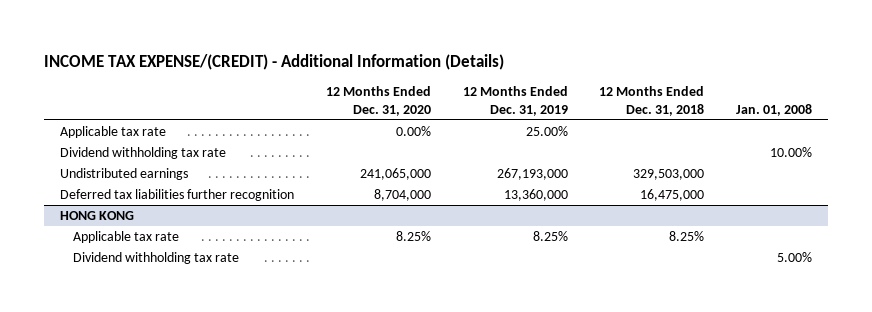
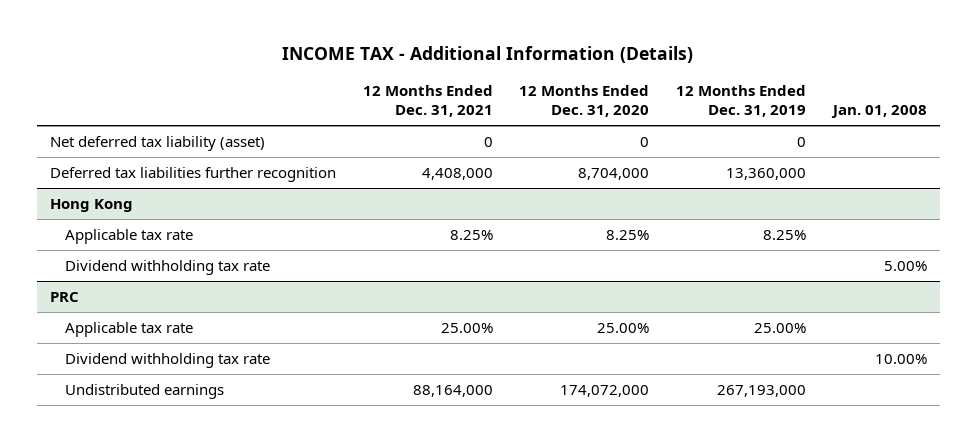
[44,53,505,70] INCOME TAX EXPENSE/(CREDIT) - Additional Information (Details) -> [282,46,694,64] INCOME TAX - Additional Information (Details)
[599,86,705,116] 12 Months Ended Dec. 31, 2018 -> none
none -> [362,85,493,118] 12 Months Ended Dec. 31, 2021
[60,126,167,139] Applicable tax rate -> none
[60,147,227,160] Dividend withholding tax rate -> none
[60,168,189,181] Undistributed earnings -> none
none -> [49,135,265,151] Net deferred tax liability (asset)
[60,211,135,221] HONG KONG -> [49,198,133,212] Hong Kong
none -> [49,291,79,302] PRC
none -> [65,321,194,337] Applicable tax rate
none -> [65,352,271,368] Dividend withholding tax rate
none -> [65,383,225,399] Undistributed earnings

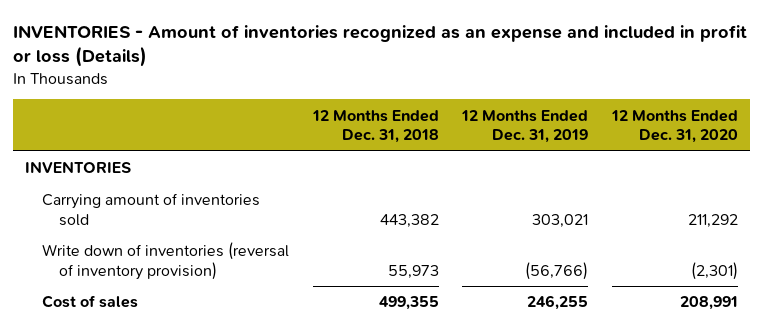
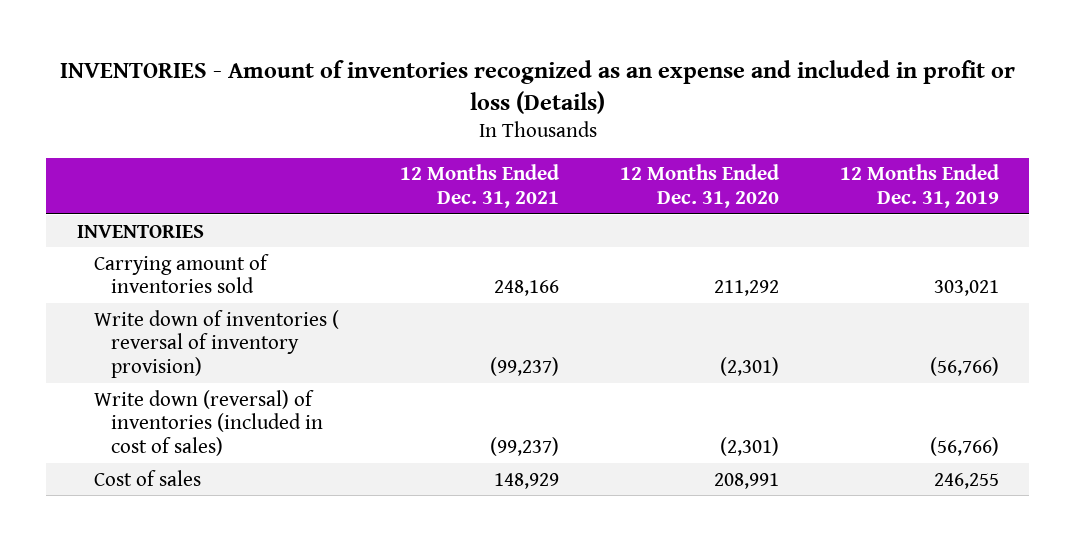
[311,109,439,144] 12 Months Ended Dec. 31, 2018 -> none
none -> [399,164,559,208] 12 Months Ended Dec. 31, 2021
none -> [93,309,339,378] Write down of inventories ( reversal of inventory provision)
[41,242,289,280] Write down of inventories (reversal of inventory provision) -> [93,389,324,456] Write down (reversal) of inventories (included in cost of sales)

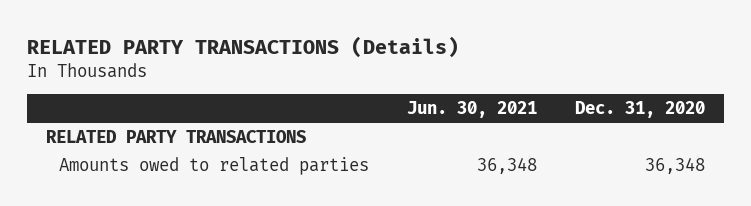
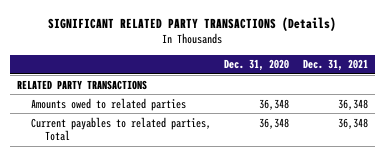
[27,35,460,58] RELATED PARTY TRANSACTIONS (Details) -> [48,16,337,31] SIGNIFICANT RELATED PARTY TRANSACTIONS (Details)
[406,101,537,119] Jun. 30, 2021 -> none
none -> [302,59,368,72] Dec. 31, 2021
none -> [30,116,211,141] Current payables to related parties, Total

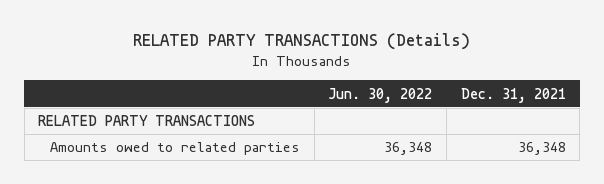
[48,16,337,31] SIGNIFICANT RELATED PARTY TRANSACTIONS (Details) -> [132,33,470,51] RELATED PARTY TRANSACTIONS (Details)
[224,59,290,72] Dec. 31, 2020 -> none
none -> [328,87,433,103] Jun. 30, 2022
[30,116,211,141] Current payables to related parties, Total -> none

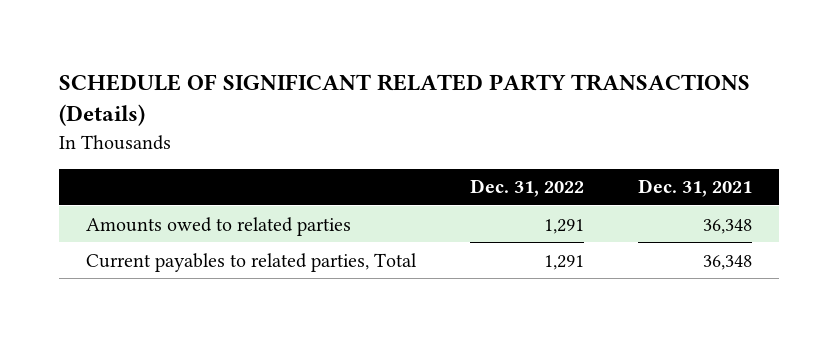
[132,33,470,51] RELATED PARTY TRANSACTIONS (Details) -> [58,73,750,127] SCHEDULE OF SIGNIFICANT RELATED PARTY TRANSACTIONS (Details)
[328,87,433,103] Jun. 30, 2022 -> none
none -> [469,179,584,198] Dec. 31, 2022
[38,115,256,127] RELATED PARTY TRANSACTIONS -> none
none -> [85,252,417,272] Current payables to related parties, Total

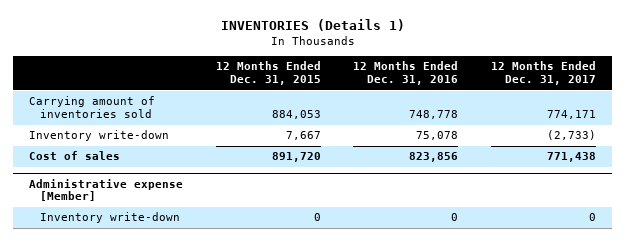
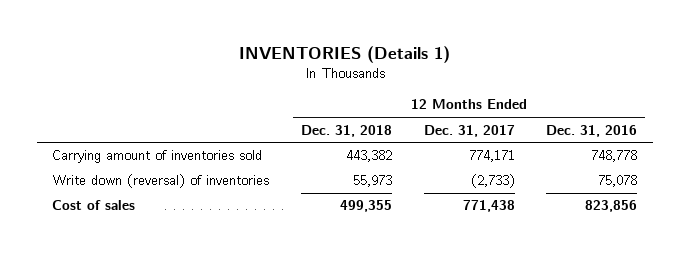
[215,61,321,86] 12 Months Ended Dec. 31, 2015 -> none
none -> [300,124,392,137] Dec. 31, 2018
[29,130,170,142] Inventory write-down -> [52,174,270,189] Write down (reversal) of inventories
[29,178,184,202] Administrative expense [Member] -> none
[39,212,180,224] Inventory write-down -> none

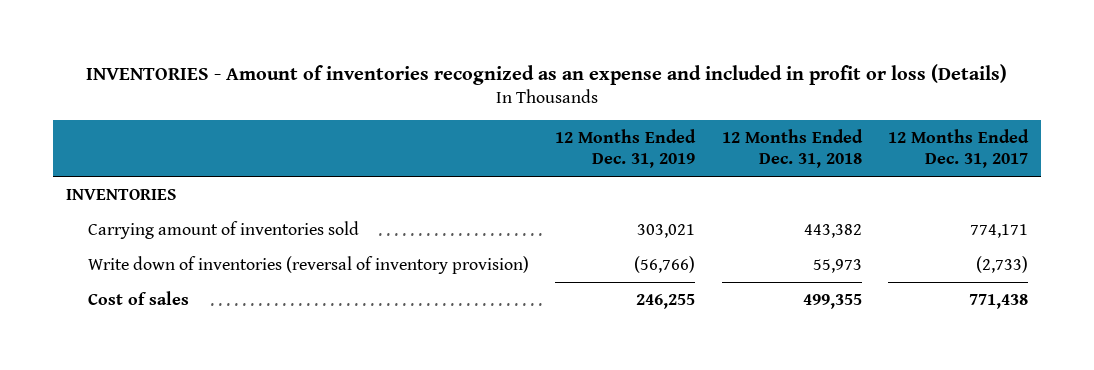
[238,45,450,63] INVENTORIES (Details 1) -> [86,63,1008,85] INVENTORIES - Amount of inventories recognized as an expense and included in profit or loss (Details)
[546,124,638,137] Dec. 31, 2016 -> none
none -> [555,129,697,169] 12 Months Ended Dec. 31, 2019
none -> [65,188,176,200] INVENTORIES
[52,174,270,189] Write down (reversal) of inventories -> [87,255,529,274] Write down of inventories (reversal of inventory provision)

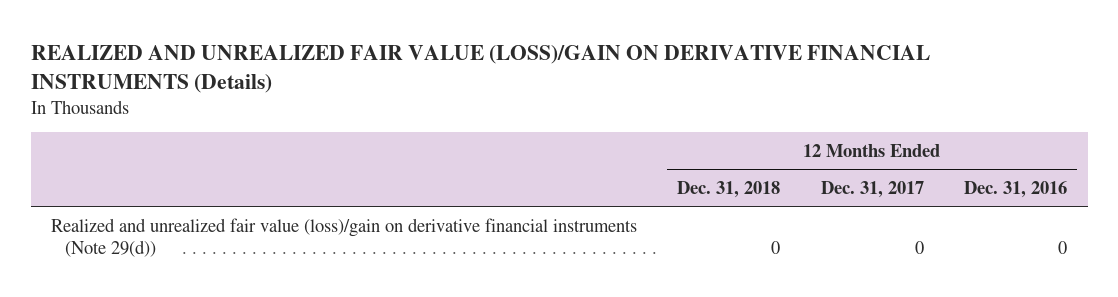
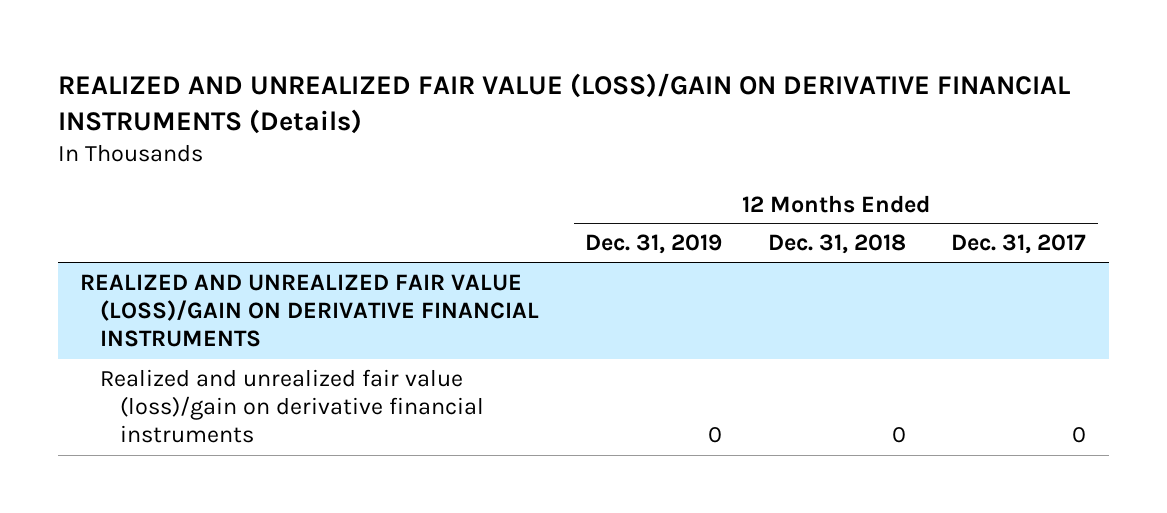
[964,181,1068,199] Dec. 31, 2016 -> none
none -> [584,234,722,255] Dec. 31, 2019
none -> [80,273,540,348] REALIZED AND UNREALIZED FAIR VALUE (LOSS)/GAIN ON DERIVATIVE FINANCIAL INSTRUMENTS
[51,217,638,258] Realized and unrealized fair value (loss)/gain on derivative financial instruments (Note 29(d)) -> [100,368,485,444] Realized and unrealized fair value (loss)/gain on derivative financial instruments

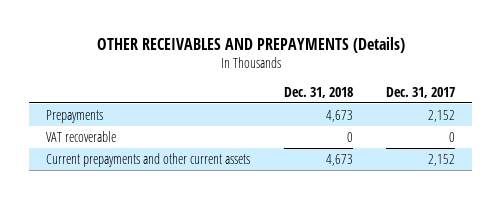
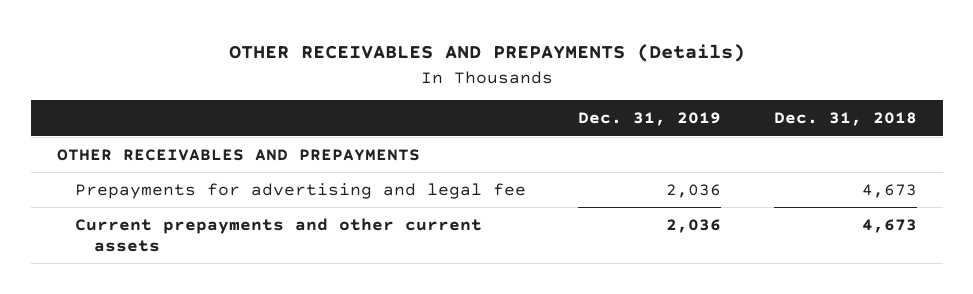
[386,86,456,98] Dec. 31, 2017 -> none
none -> [578,112,722,127] Dec. 31, 2019
[45,130,116,142] VAT recoverable -> none
none -> [56,148,420,161] OTHER RECEIVABLES AND PREPAYMENTS
[45,109,103,123] Prepayments -> [75,182,527,199] Prepayments for advertising and legal fee

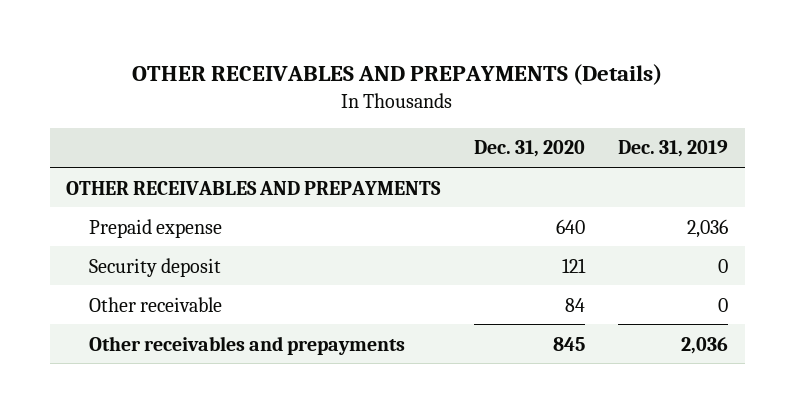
[773,112,917,127] Dec. 31, 2018 -> none
none -> [473,140,585,158] Dec. 31, 2020
[75,182,527,199] Prepayments for advertising and legal fee -> [89,218,223,238] Prepaid expense
none -> [89,257,222,277] Security deposit
none -> [89,296,223,312] Other receivable
[75,217,483,252] Current prepayments and other current assets -> [89,335,406,355] Other receivables and prepayments

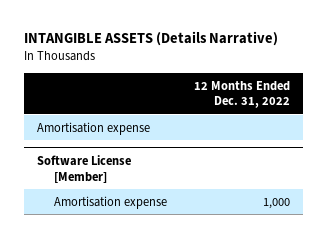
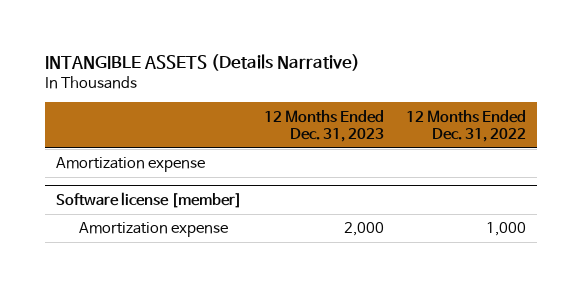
none -> [264,109,385,143] 12 Months Ended Dec. 31, 2023
[37,121,151,135] Amortisation expense -> [56,157,206,173] Amortization expense
[37,154,132,183] Software License [Member] -> [56,192,243,209] Software license [member]
[54,195,168,209] Amortisation expense -> [79,222,229,238] Amortization expense

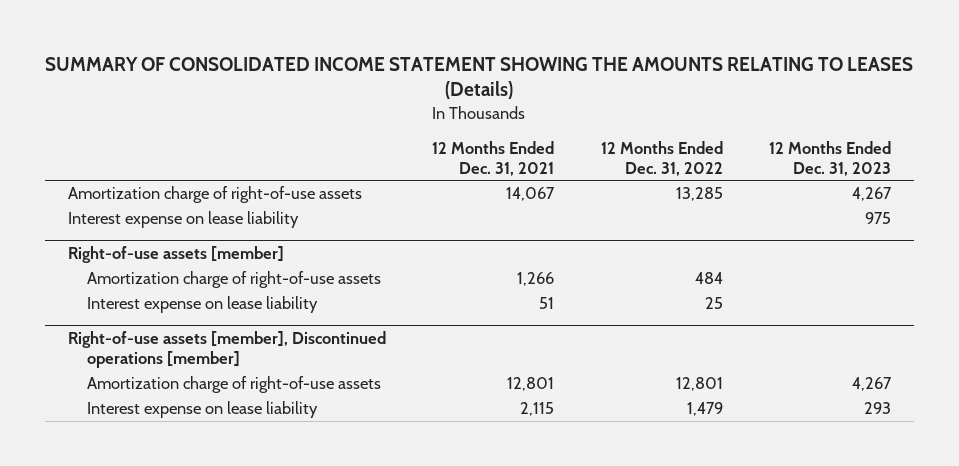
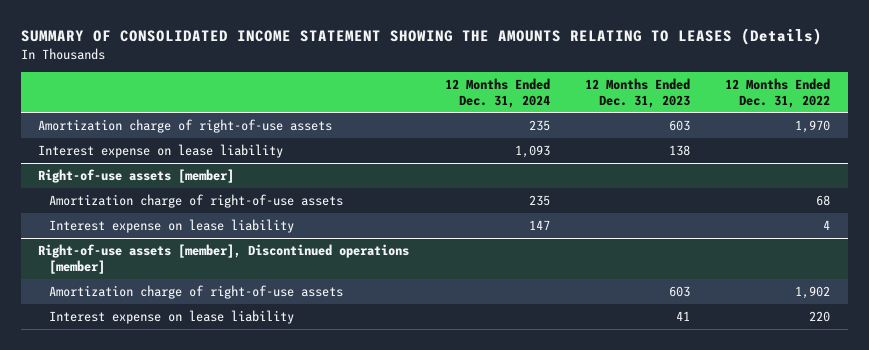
[432,141,555,176] 12 Months Ended Dec. 31, 2021 -> none
none -> [444,77,550,108] 12 Months Ended Dec. 31, 2024
[675,187,723,202] 13,285 -> [795,119,831,133] 1,970
[852,187,893,202] 4,267 -> [669,119,691,131] 603
[865,212,892,225] 975 -> [669,144,691,156] 138
[694,272,723,285] 484 -> [816,194,831,206] 68
[704,297,723,310] 25 -> [823,219,831,230] 4
[675,377,723,392] 12,801 -> [795,285,831,299] 1,902
[852,377,893,392] 4,267 -> [669,285,691,297] 603
[686,402,723,417] 1,479 -> [809,310,831,322] 220
[864,402,892,415] 293 -> [676,310,691,321] 41

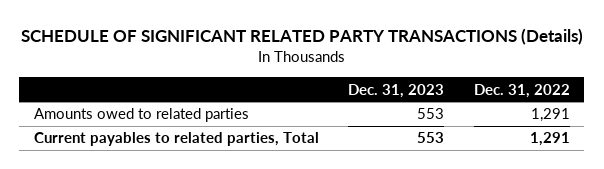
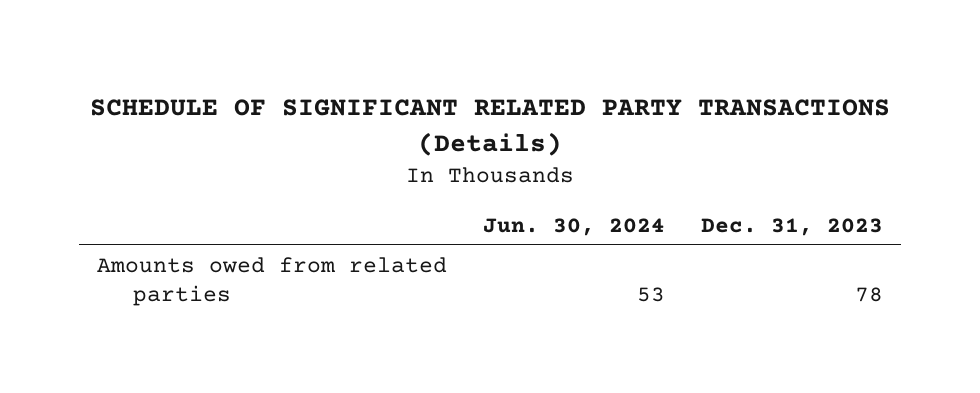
[473,83,570,98] Dec. 31, 2022 -> none
none -> [483,217,666,236] Jun. 30, 2024
[34,132,320,147] Current payables to related parties, Total -> none
[34,108,250,123] Amounts owed to related parties -> [97,257,448,306] Amounts owed from related parties
[417,108,445,120] 553 -> [855,286,884,302] 78

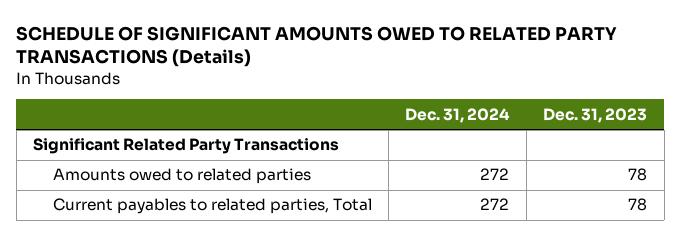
[90,98,891,157] SCHEDULE OF SIGNIFICANT RELATED PARTY TRANSACTIONS (Details) -> [16,25,618,68] SCHEDULE OF SIGNIFICANT AMOUNTS OWED TO RELATED PARTY TRANSACTIONS (Details)
[483,217,666,236] Jun. 30, 2024 -> none
none -> [405,107,511,123] Dec. 31, 2024
none -> [32,138,339,155] Significant Related Party Transactions
[97,257,448,306] Amounts owed from related parties -> [52,168,311,185] Amounts owed to related parties
none -> [52,198,372,215] Current payables to related parties, Total

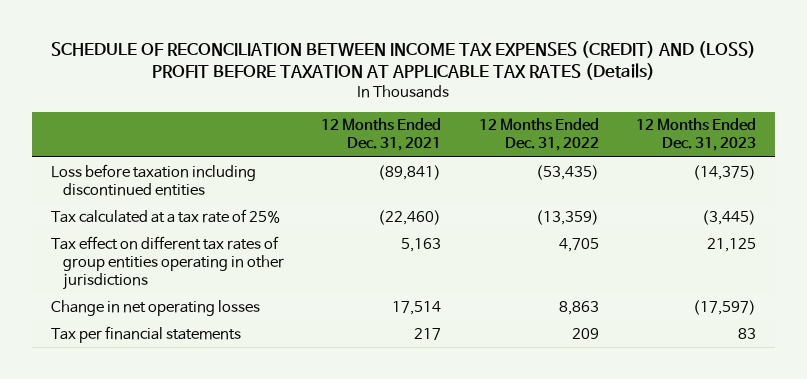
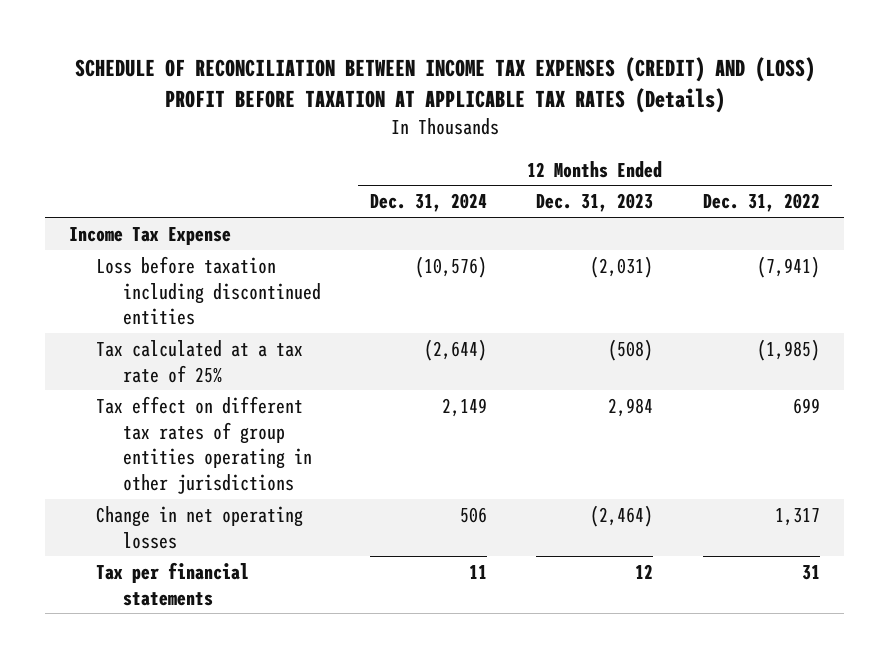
[321,118,442,152] 12 Months Ended Dec. 31, 2021 -> none
none -> [370,193,488,213] Dec. 31, 2024
none -> [69,226,232,245] Income Tax Expense
[535,164,599,180] (53,435) -> [756,255,820,278] (7,941)
[693,164,757,180] (14,375) -> [590,255,654,278] (2,031)
[535,209,599,225] (13,359) -> [756,338,820,361] (1,985)
[702,209,757,225] (3,445) -> [608,338,654,361] (508)
[558,237,599,252] 4,705 -> [792,397,820,414] 699
[707,237,757,252] 21,125 -> [608,397,654,417] 2,984
[558,300,599,315] 8,863 -> [774,507,820,526] 1,317
[693,299,757,315] (17,597) -> [590,504,654,527] (2,464)
[571,327,599,339] 209 -> [801,564,820,580] 31
[738,327,757,339] 83 -> [635,563,654,579] 12

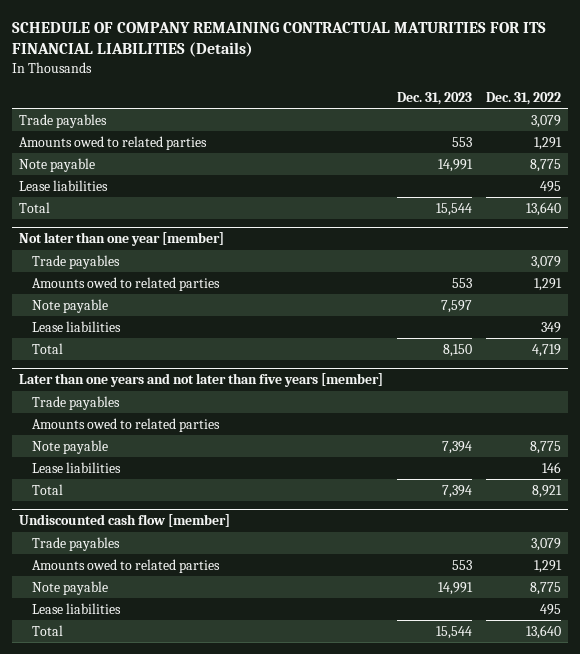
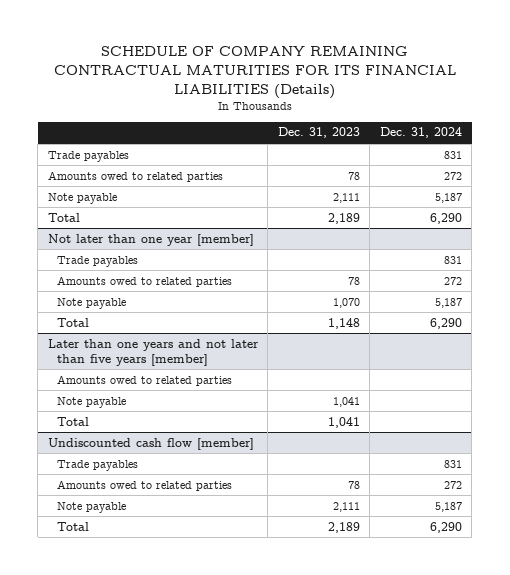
[486,91,562,105] Dec. 31, 2022 -> none
none -> [379,127,462,139] Dec. 31, 2024
[19,179,109,191] Lease liabilities -> none
[452,136,473,147] 553 -> [347,171,360,180] 78
[438,158,474,172] 14,991 -> [332,192,360,203] 2,111
[436,202,473,216] 15,544 -> [327,212,360,224] 2,189
[32,320,122,332] Lease liabilities -> none
[452,277,473,288] 553 -> [347,276,360,285] 78
[441,299,473,313] 7,597 -> [332,297,360,308] 1,070
[443,343,473,357] 8,150 -> [327,317,360,329] 1,148
[32,395,121,410] Trade payables -> none
[32,461,122,473] Lease liabilities -> none
[442,440,473,454] 7,394 -> [332,396,360,407] 1,041
[442,484,473,498] 7,394 -> [327,416,360,428] 1,041
[32,602,122,614] Lease liabilities -> none
[452,559,473,570] 553 -> [347,480,360,489] 78
[438,581,474,595] 14,991 -> [332,501,360,512] 2,111
[436,625,473,639] 15,544 -> [327,521,360,533] 2,189

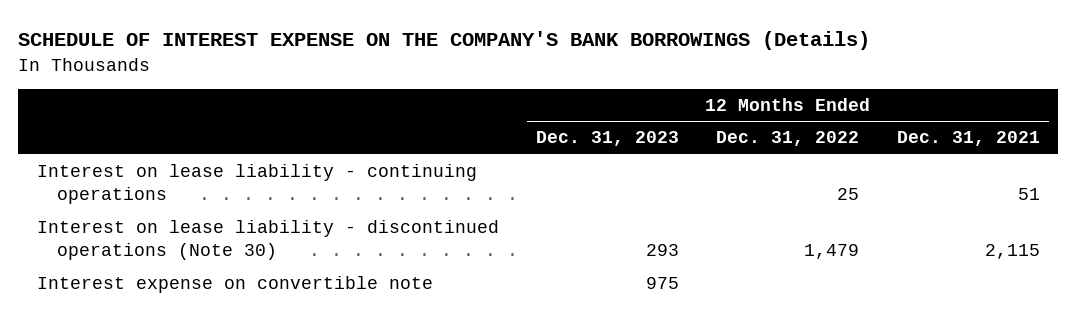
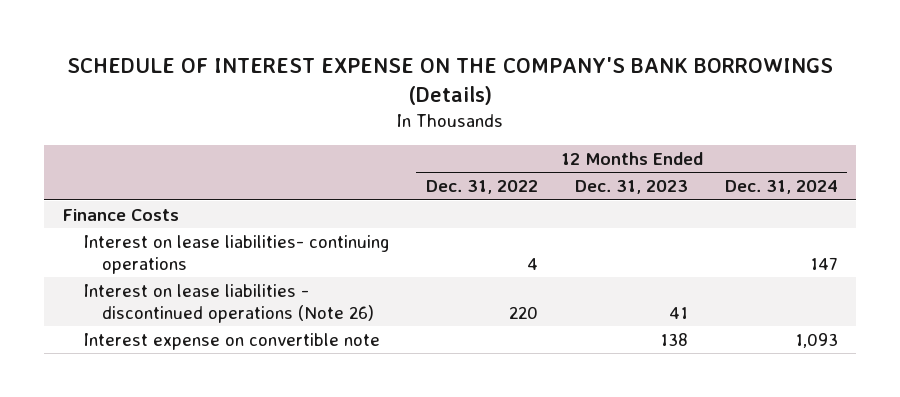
[896,131,1040,147] Dec. 31, 2021 -> none
none -> [724,180,838,195] Dec. 31, 2024
none -> [62,208,179,221] Finance Costs
[37,164,478,205] Interest on lease liability - continuing operations -> [82,234,389,274] Interest on lease liabilities- continuing operations
[837,188,860,201] 25 -> [526,257,538,270] 4
[37,220,500,261] Interest on lease liability - discontinued operations (Note 30) -> [82,283,375,323] Interest on lease liabilities - discontinued operations (Note 26)
[646,244,680,257] 293 -> [668,306,688,319] 41
[804,244,860,260] 1,479 -> [508,305,538,319] 220
[646,277,680,290] 975 -> [659,332,688,346] 138

